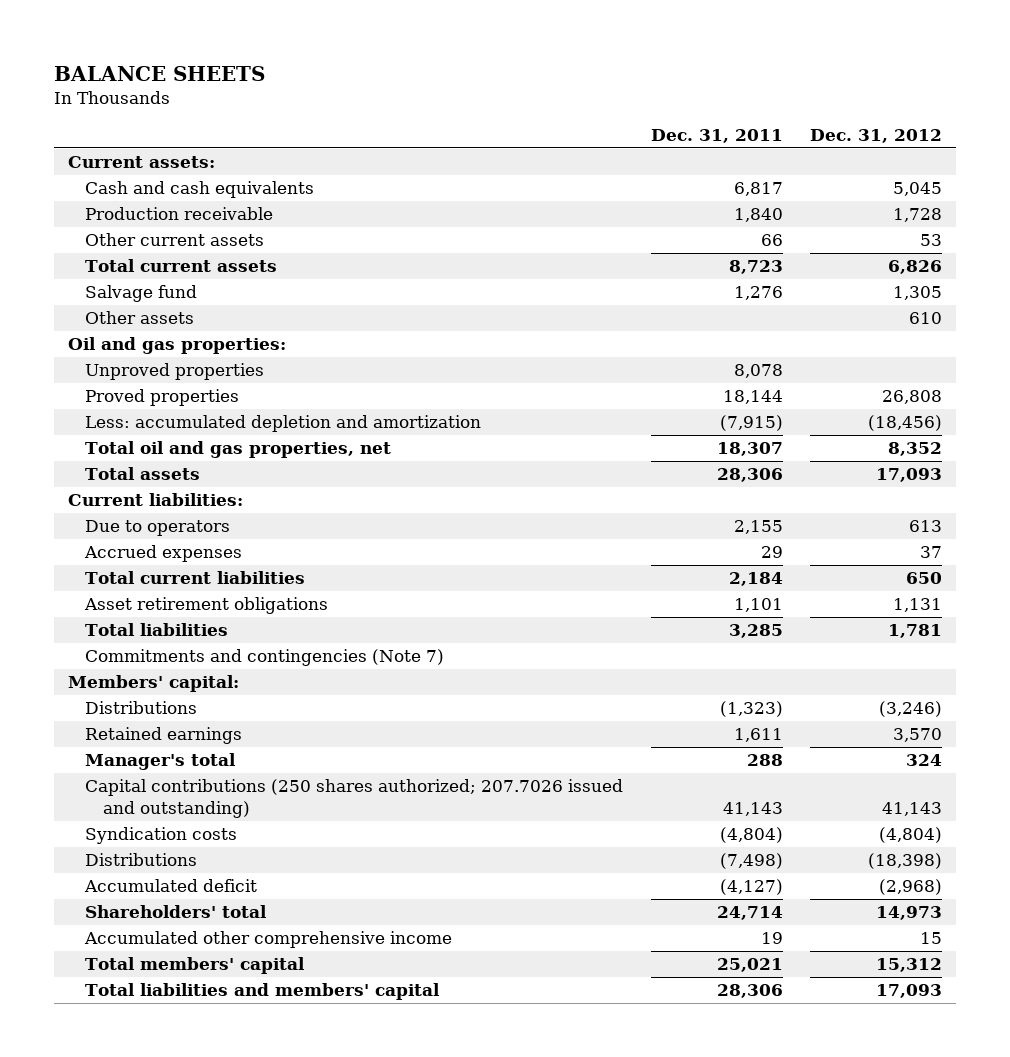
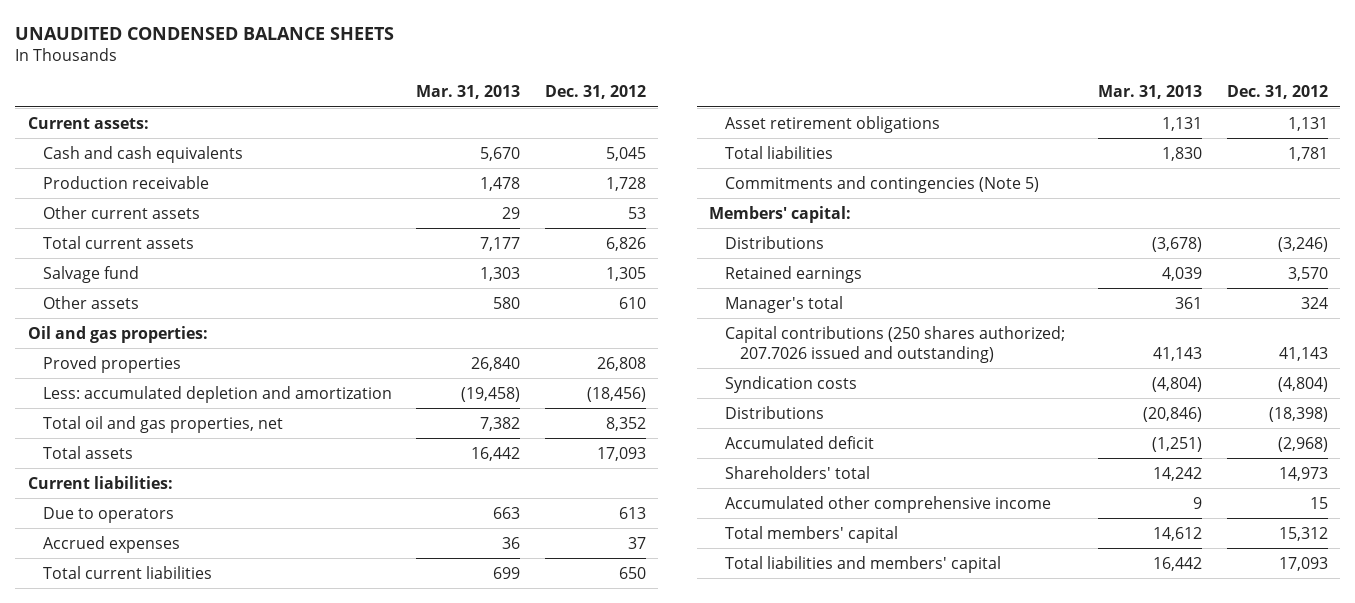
[54,66,266,82] BALANCE SHEETS -> [15,26,395,40] UNAUDITED CONDENSED BALANCE SHEETS
[650,129,783,144] Dec. 31, 2011 -> none
none -> [416,85,521,100] Mar. 31, 2013
[85,363,265,381] Unproved properties -> none
[85,649,445,667] Commitments and contingencies (Note 7) -> [724,175,1039,193] Commitments and contingencies (Note 5)

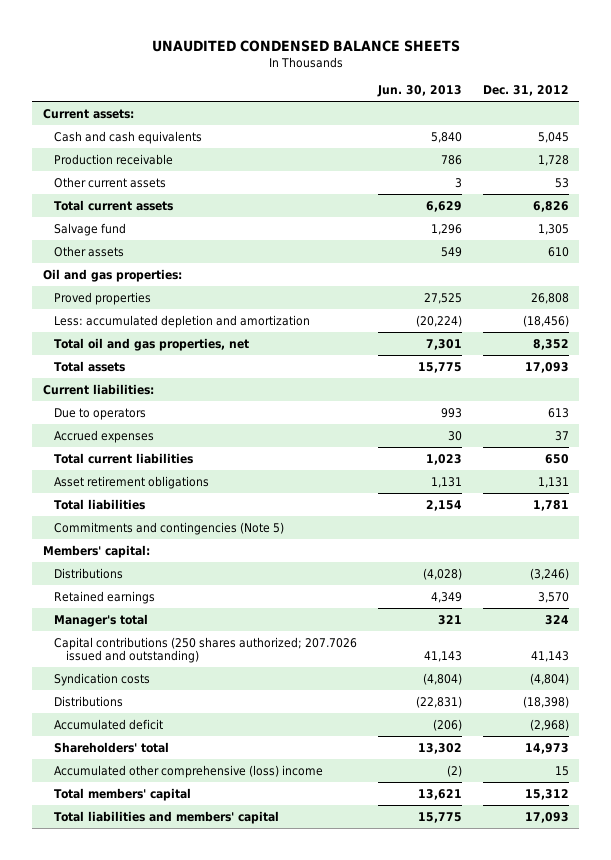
[416,85,521,100] Mar. 31, 2013 -> none
none -> [377,85,463,98] Jun. 30, 2013
[724,495,1051,513] Accumulated other comprehensive income -> [54,764,324,778] Accumulated other comprehensive (loss) income

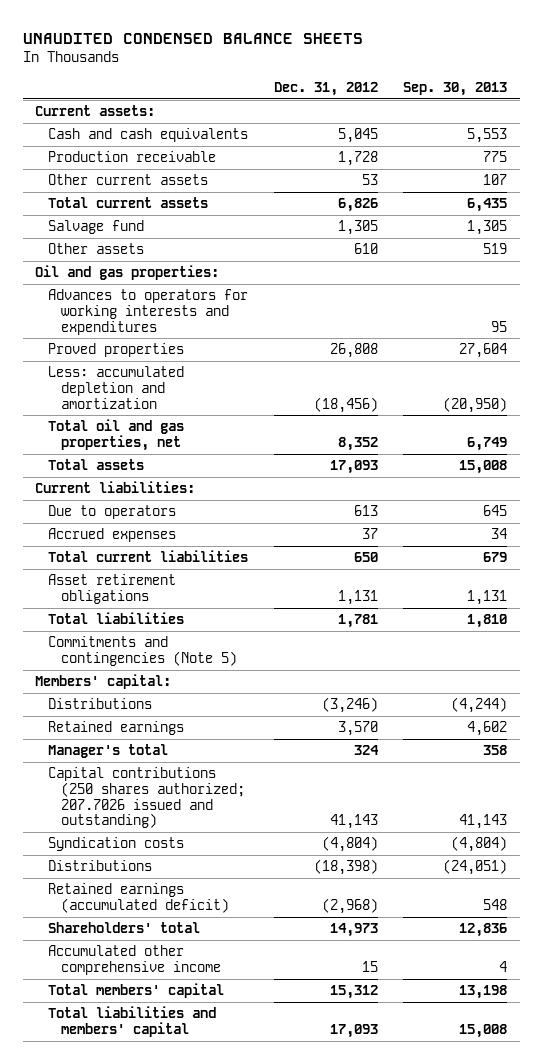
[377,85,463,98] Jun. 30, 2013 -> none
none -> [403,81,508,96] Sep. 30, 2013
none -> [48,289,249,335] Advances to operators for working interests and expenditures
[54,718,164,730] Accumulated deficit -> [48,883,229,913] Retained earnings (accumulated deficit)
[54,764,324,778] Accumulated other comprehensive (loss) income -> [48,945,221,975] Accumulated other comprehensive income

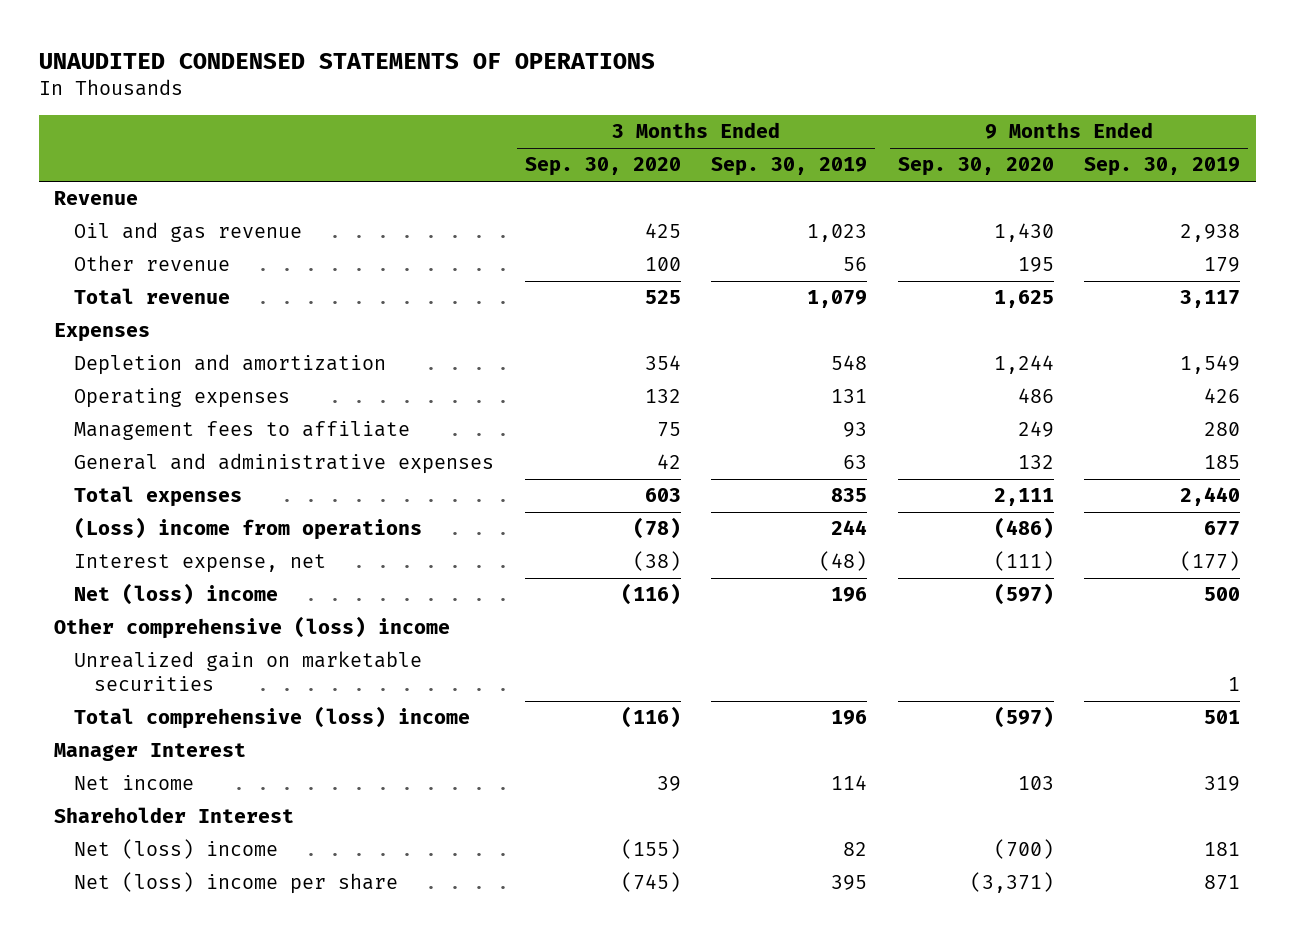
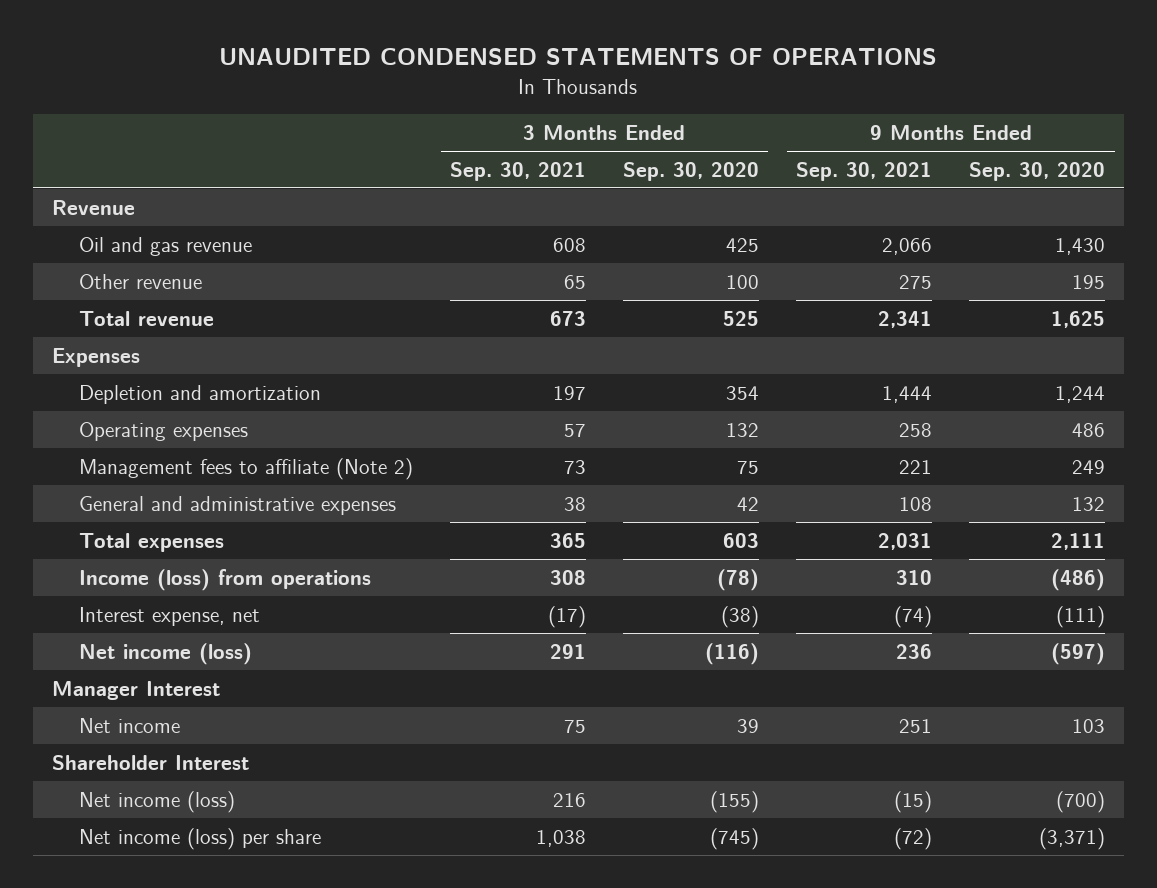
[711,157,868,177] Sep. 30, 2019 -> none
[1084,157,1241,177] Sep. 30, 2019 -> none
none -> [449,161,586,181] Sep. 30, 2021
none -> [796,161,933,181] Sep. 30, 2021
[74,421,411,441] Management fees to affiliate -> [78,457,413,480] Management fees to affiliate (Note 2)
[74,517,423,541] (Loss) income from operations -> [78,568,371,591] Income (loss) from operations
[53,616,450,640] Other comprehensive (loss) income -> none
[74,651,423,692] Unrealized gain on marketable securities -> none
[74,706,471,730] Total comprehensive (loss) income -> none
[74,583,279,606] Net (loss) income -> [78,642,252,665] Net income (loss)
[74,839,279,860] Net (loss) income -> [78,790,235,813] Net income (loss)
[74,872,399,895] Net (loss) income per share -> [78,827,321,850] Net income (loss) per share

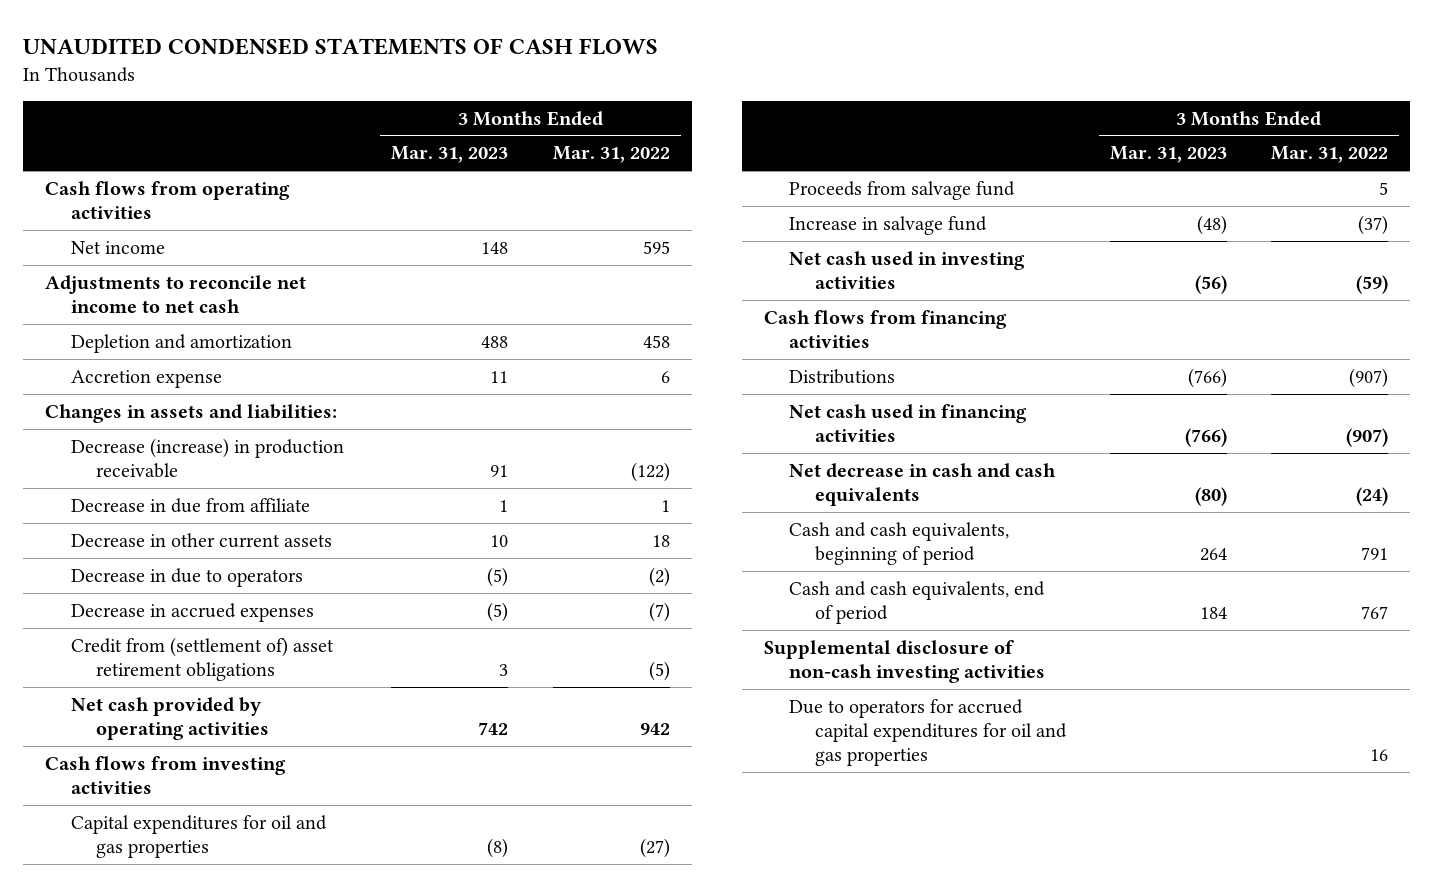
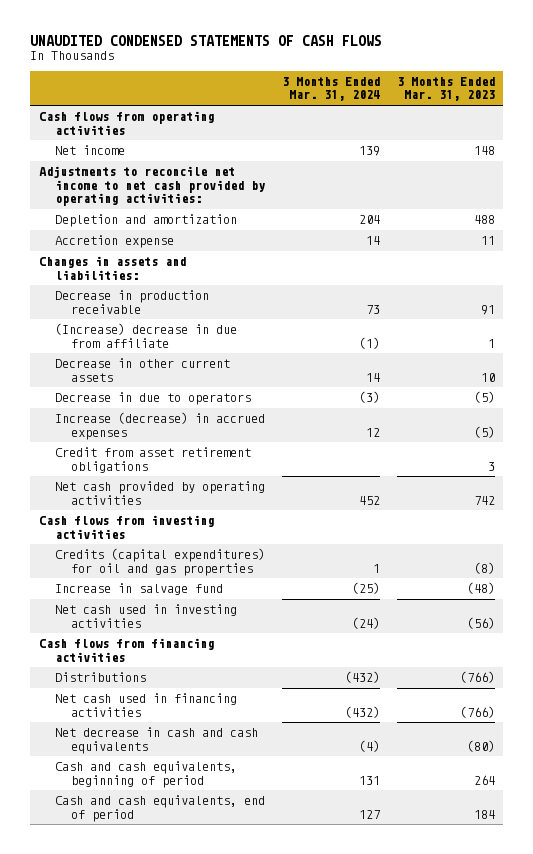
[552,146,670,164] Mar. 31, 2022 -> none
none -> [281,77,380,102] 3 Months Ended Mar. 31, 2024
[45,274,307,313] Adjustments to reconcile net income to net cash -> [38,166,265,206] Adjustments to reconcile net income to net cash provided by operating activities:
[70,437,344,478] Decrease (increase) in production receivable -> [54,290,209,314] Decrease in production receivable
[70,497,310,513] Decrease in due from affiliate -> [54,323,237,348] (Increase) decrease in due from affiliate
[70,602,314,622] Decrease in accrued expenses -> [54,412,265,440] Increase (decrease) in accrued expenses
[70,636,334,681] Credit from (settlement of) asset retirement obligations -> [54,447,251,473] Credit from asset retirement obligations
[789,180,1016,200] Proceeds from salvage fund -> none
[70,814,327,858] Capital expenditures for oil and gas properties -> [54,548,265,576] Credits (capital expenditures) for oil and gas properties
[763,639,1046,683] Supplemental disclosure of non-cash investing activities -> none
[789,698,1067,766] Due to operators for accrued capital expenditures for oil and gas properties -> none

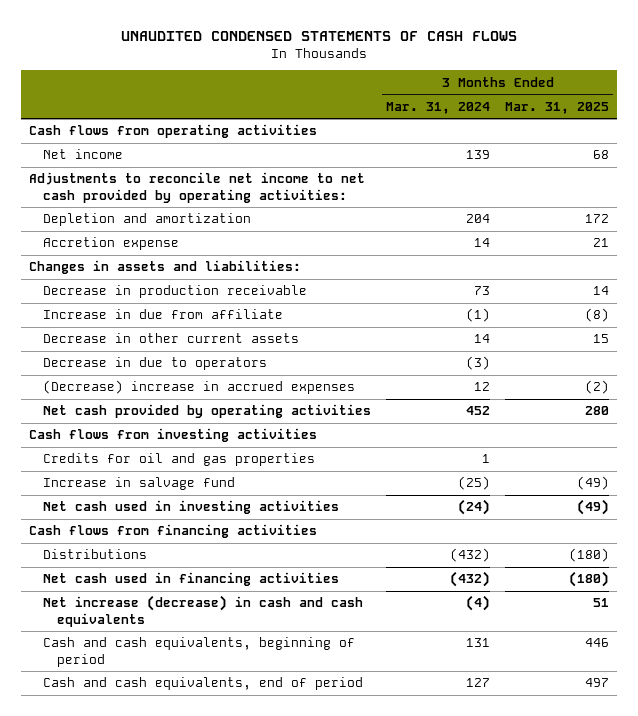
[396,77,495,102] 3 Months Ended Mar. 31, 2023 -> none
none -> [505,101,610,114] Mar. 31, 2025
[54,323,237,348] (Increase) decrease in due from affiliate -> [42,309,283,320] Increase in due from affiliate
[54,447,251,473] Credit from asset retirement obligations -> none
[54,412,265,440] Increase (decrease) in accrued expenses -> [42,380,355,395] (Decrease) increase in accrued expenses
[54,548,265,576] Credits (capital expenditures) for oil and gas properties -> [42,453,315,467] Credits for oil and gas properties
[54,727,258,754] Net decrease in cash and cash equivalents -> [42,595,363,627] Net increase (decrease) in cash and cash equivalents

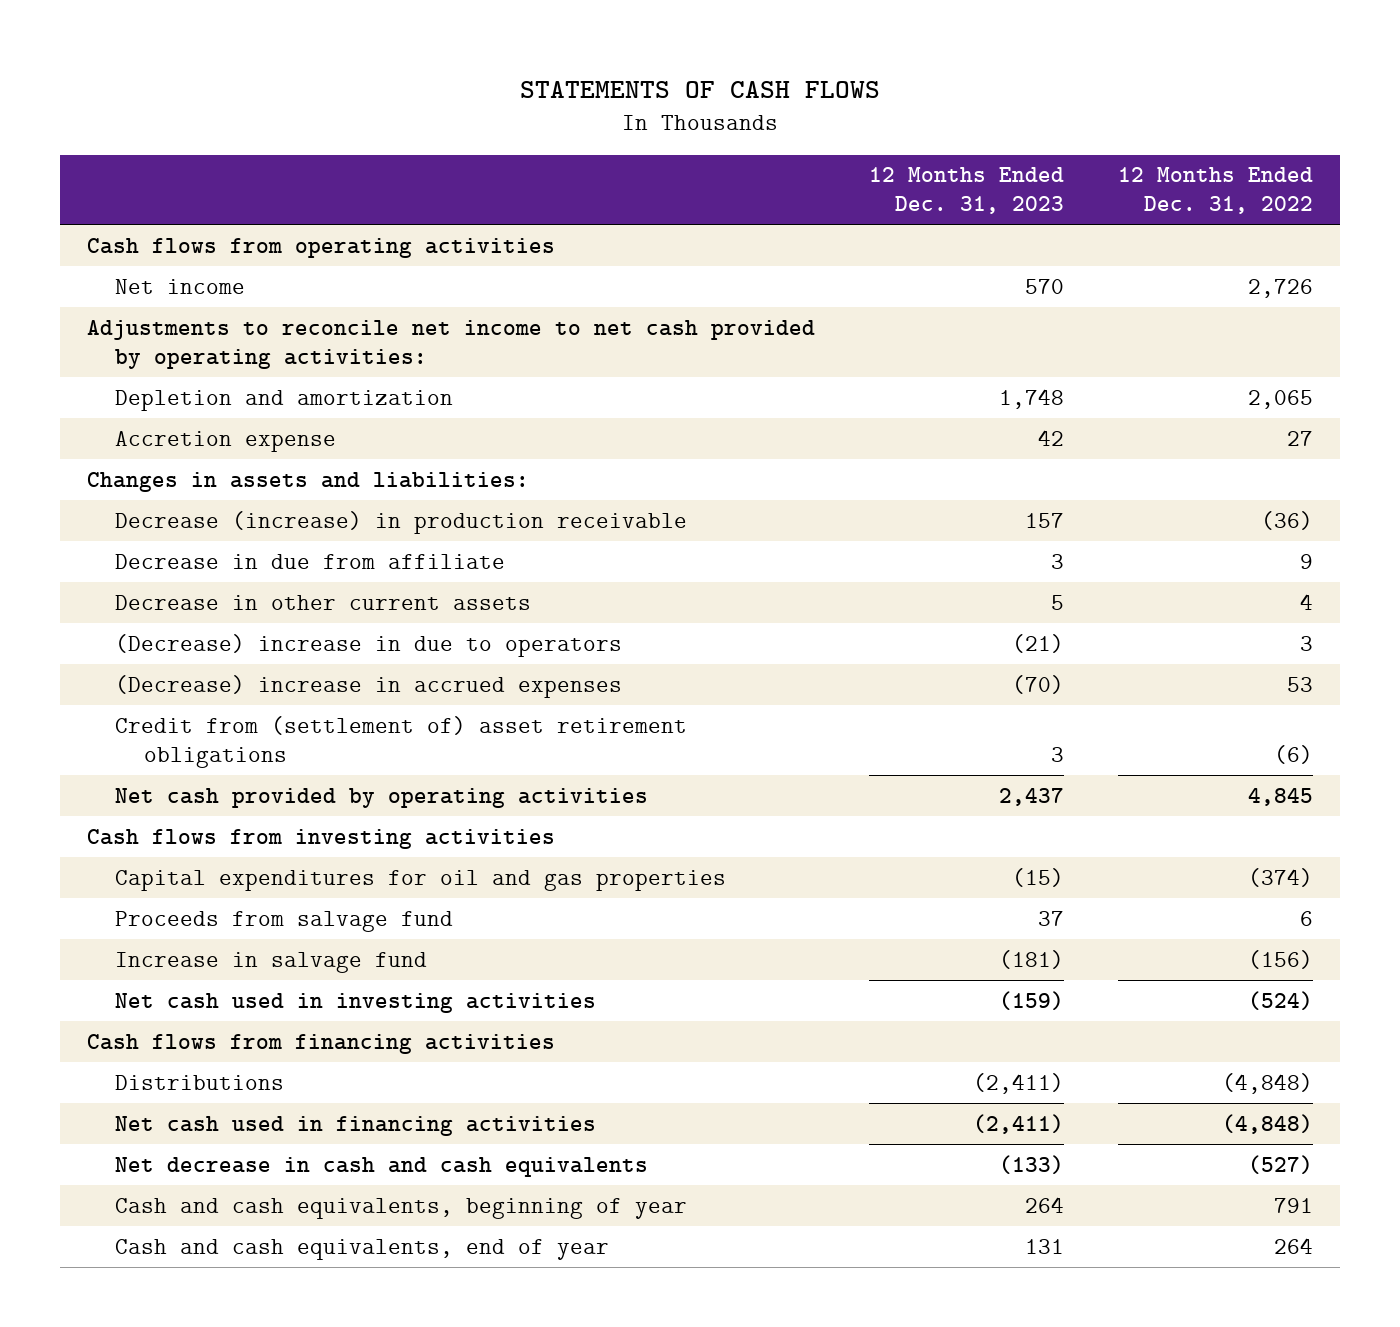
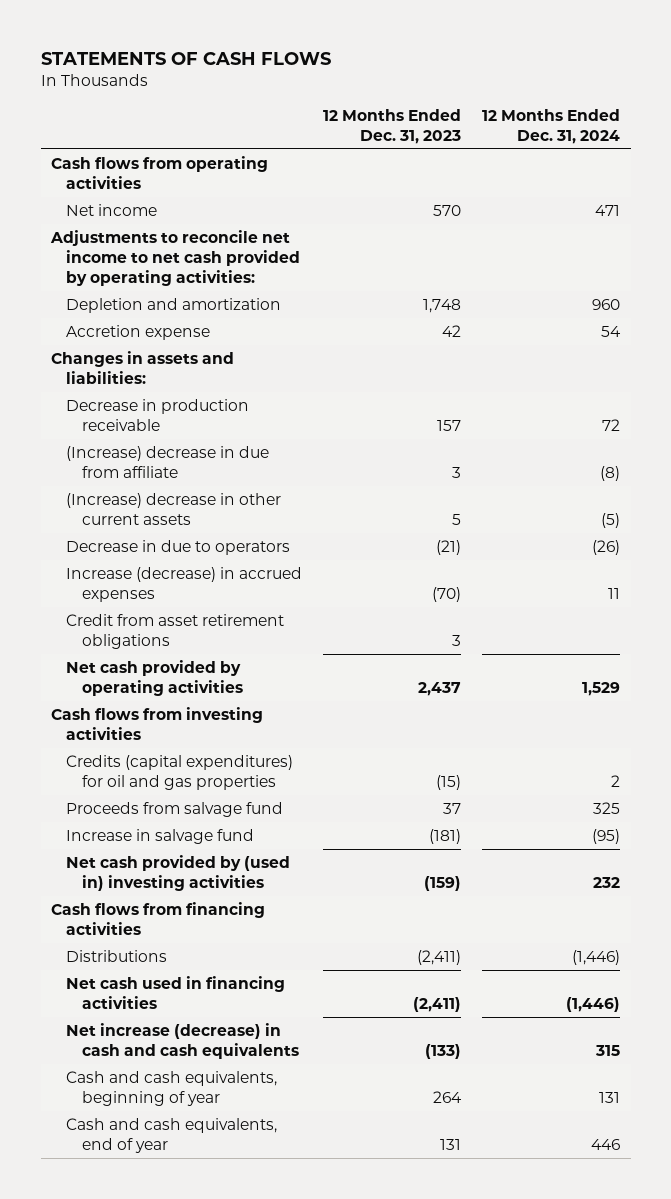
[1117,167,1313,215] 12 Months Ended Dec. 31, 2022 -> none
none -> [482,108,621,144] 12 Months Ended Dec. 31, 2024
[115,510,688,534] Decrease (increase) in production receivable -> [66,398,250,432] Decrease in production receivable
[115,553,506,569] Decrease in due from affiliate -> [66,445,270,479] (Increase) decrease in due from affiliate
[115,594,532,610] Decrease in other current assets -> [66,492,282,526] (Increase) decrease in other current assets
[115,633,623,657] (Decrease) increase in due to operators -> [66,539,291,555] Decrease in due to operators
[115,674,623,698] (Decrease) increase in accrued expenses -> [66,566,303,603] Increase (decrease) in accrued expenses
[115,715,688,768] Credit from (settlement of) asset retirement obligations -> [66,613,285,650] Credit from asset retirement obligations
[115,869,727,891] Capital expenditures for oil and gas properties -> [66,754,294,791] Credits (capital expenditures) for oil and gas properties
[115,992,597,1013] Net cash used in investing activities -> [66,854,291,892] Net cash provided by (used in) investing activities
[115,1156,649,1177] Net decrease in cash and cash equivalents -> [66,1022,299,1060] Net increase (decrease) in cash and cash equivalents

